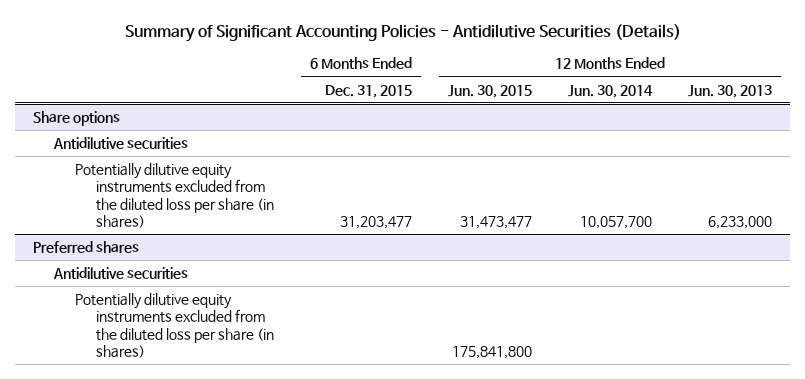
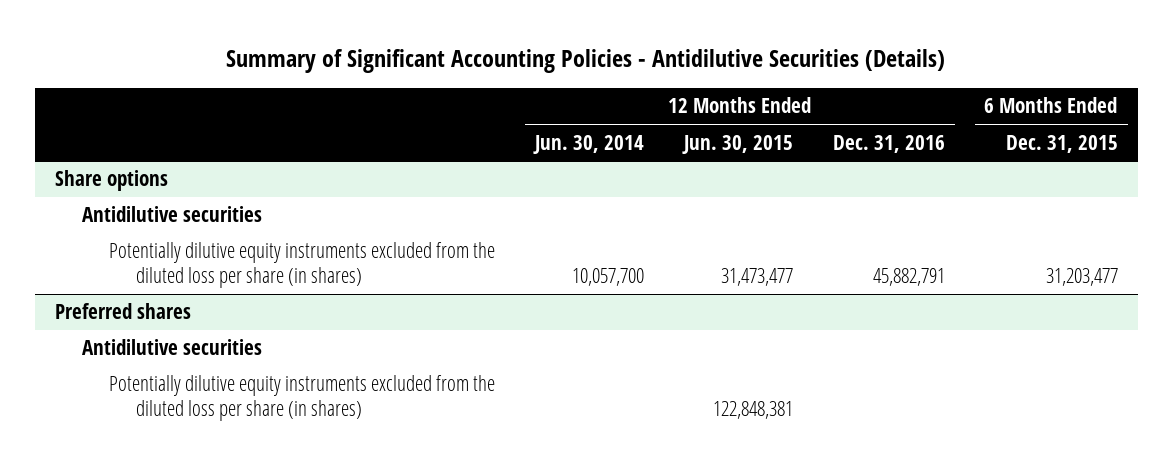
[688,84,773,98] Jun. 30, 2013 -> none
none -> [832,134,945,153] Dec. 31, 2016
[452,345,533,359] 175,841,800 -> [713,401,794,420] 122,848,381

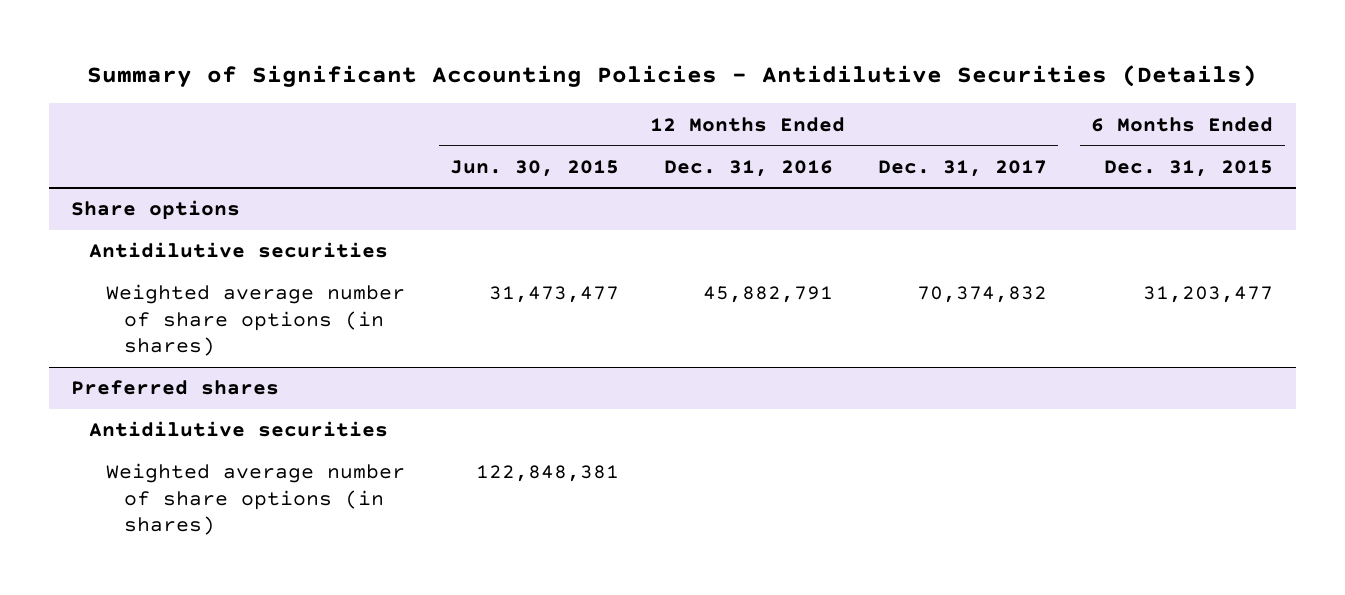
[533,134,645,154] Jun. 30, 2014 -> none
none -> [877,159,1047,177] Dec. 31, 2017
[109,242,496,289] Potentially dilutive equity instruments excluded from the diluted loss per share (in shares) -> [106,284,406,357] Weighted average number of share options (in shares)
[109,375,496,422] Potentially dilutive equity instruments excluded from the diluted loss per share (in shares) -> [106,463,406,536] Weighted average number of share options (in shares)

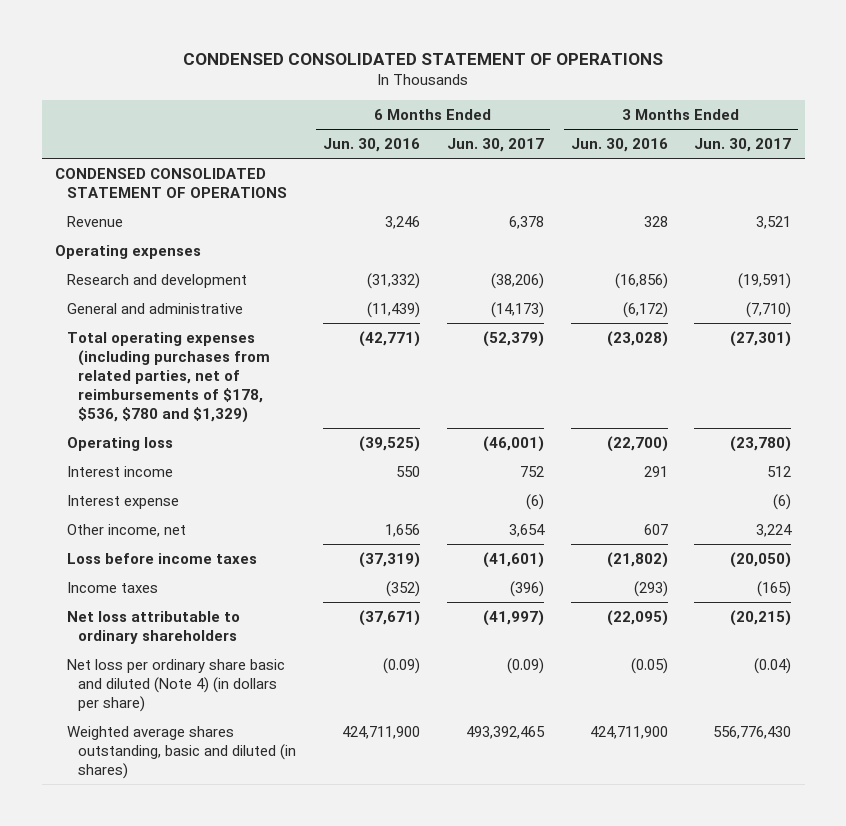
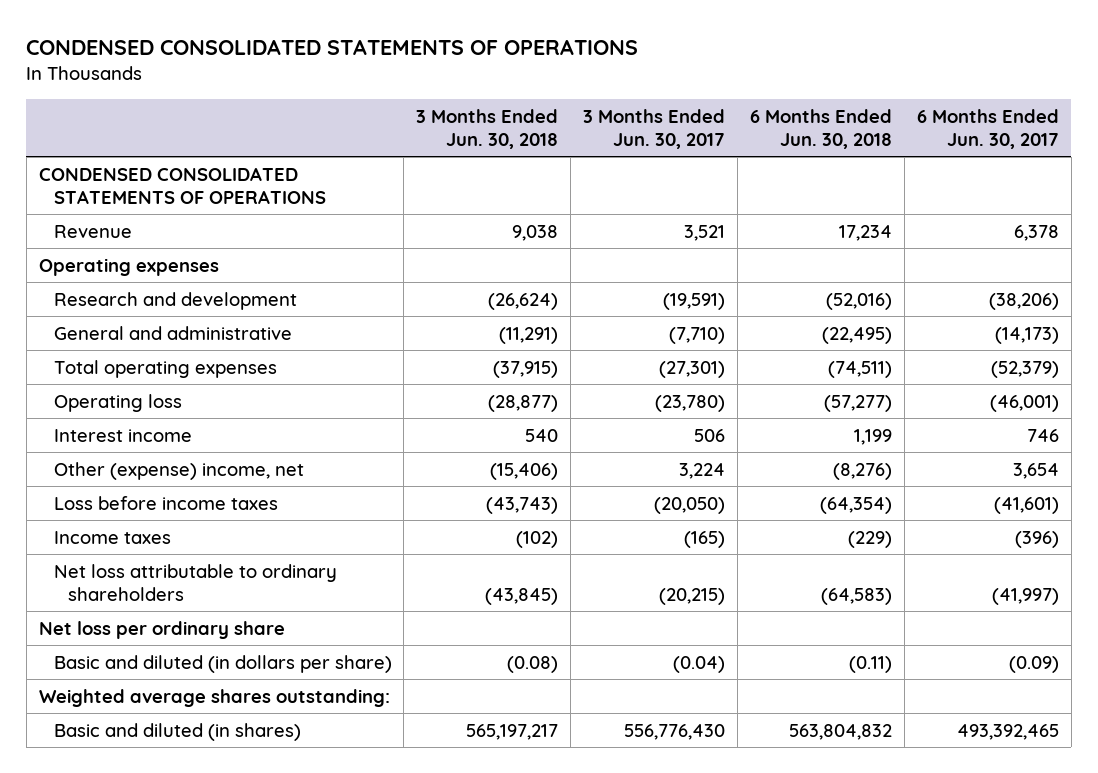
[183,52,664,65] CONDENSED CONSOLIDATED STATEMENT OF OPERATIONS -> [26,39,639,56] CONDENSED CONSOLIDATED STATEMENTS OF OPERATIONS
[323,138,421,153] Jun. 30, 2016 -> none
[570,138,668,153] Jun. 30, 2016 -> none
none -> [416,108,559,149] 3 Months Ended Jun. 30, 2018
none -> [750,108,893,149] 6 Months Ended Jun. 30, 2018
[54,167,287,198] CONDENSED CONSOLIDATED STATEMENT OF OPERATIONS -> [38,166,326,204] CONDENSED CONSOLIDATED STATEMENTS OF OPERATIONS
[66,331,271,424] Total operating expenses (including purchases from related parties, net of reimbursements of $178, $536, $780 and $1,329) -> [53,359,277,378] Total operating expenses
[66,494,179,509] Interest expense -> none
[519,465,544,477] 752 -> [1026,428,1059,442] 746
[767,465,792,477] 512 -> [694,428,726,442] 506
[66,523,186,537] Other income, net -> [53,461,304,480] Other (expense) income, net
none -> [38,620,285,639] Net loss per ordinary share
[66,658,285,713] Net loss per ordinary share basic and diluted (Note 4) (in dollars per share) -> [53,654,392,673] Basic and diluted (in dollars per share)
none -> [38,688,390,707] Weighted average shares outstanding:
[66,725,297,780] Weighted average shares outstanding, basic and diluted (in shares) -> [53,722,301,741] Basic and diluted (in shares)

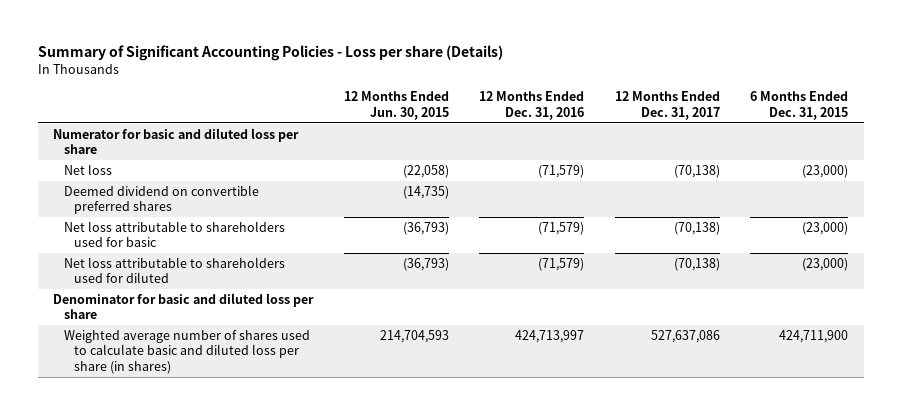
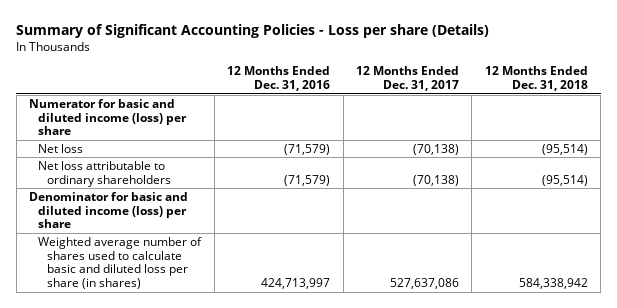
[343,91,449,120] 12 Months Ended Jun. 30, 2015 -> none
[750,91,849,120] 6 Months Ended Dec. 31, 2015 -> none
none -> [484,66,588,92] 12 Months Ended Dec. 31, 2018
[53,127,300,155] Numerator for basic and diluted loss per share -> [29,98,188,136] Numerator for basic and diluted income (loss) per share
[63,184,259,215] Deemed dividend on convertible preferred shares -> none
[63,256,285,284] Net loss attributable to shareholders used for diluted -> none
[63,220,285,248] Net loss attributable to shareholders used for basic -> [38,160,172,187] Net loss attributable to ordinary shareholders
[53,292,315,320] Denominator for basic and diluted loss per share -> [29,191,189,229] Denominator for basic and diluted income (loss) per share

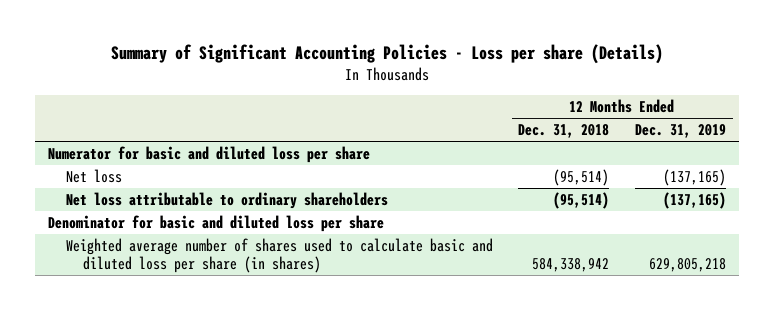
[227,66,331,92] 12 Months Ended Dec. 31, 2016 -> none
[356,66,460,92] 12 Months Ended Dec. 31, 2017 -> none
none -> [635,124,727,139] Dec. 31, 2019
[29,98,188,136] Numerator for basic and diluted income (loss) per share -> [47,145,370,163] Numerator for basic and diluted loss per share
[29,191,189,229] Denominator for basic and diluted income (loss) per share -> [47,214,384,232] Denominator for basic and diluted loss per share

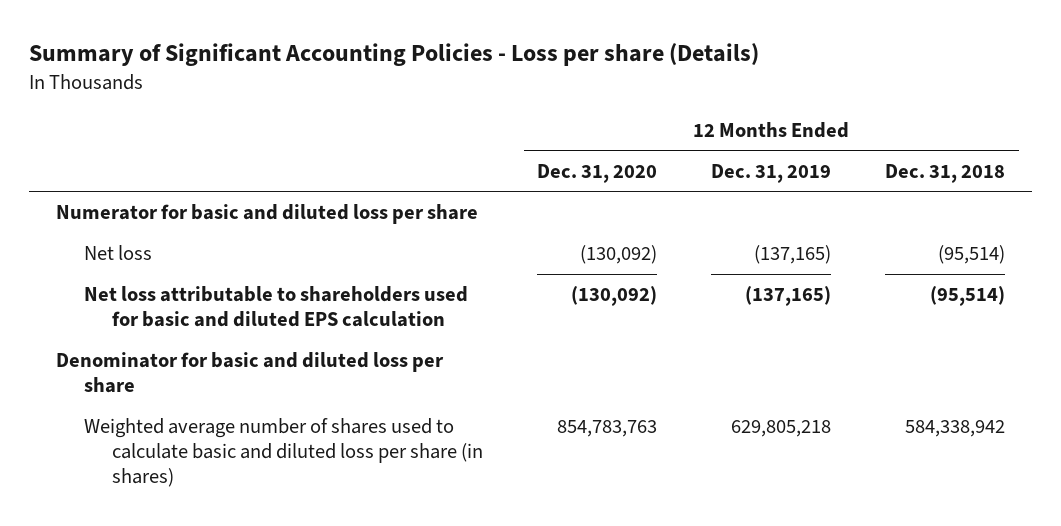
none -> [537,163,658,183] Dec. 31, 2020
[65,191,388,209] Net loss attributable to ordinary shareholders -> [84,286,469,328] Net loss attributable to shareholders used for basic and diluted EPS calculation

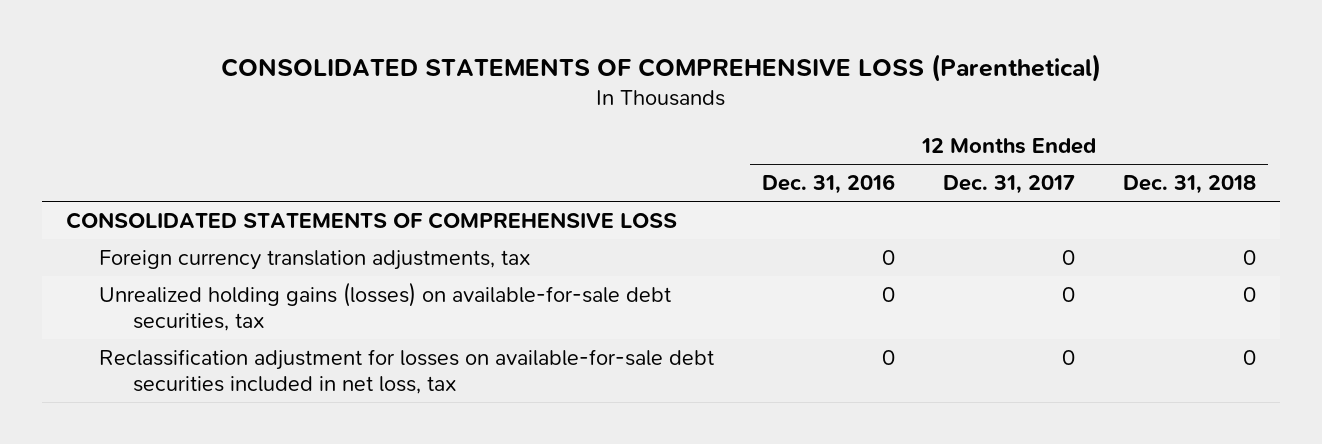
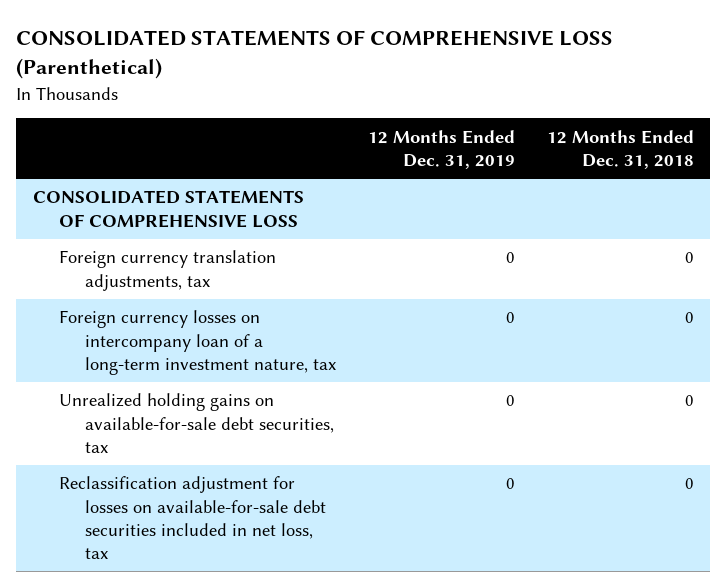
[762,174,896,195] Dec. 31, 2016 -> none
[943,175,1076,195] Dec. 31, 2017 -> none
none -> [367,129,515,169] 12 Months Ended Dec. 31, 2019
none -> [58,310,336,375] Foreign currency losses on intercompany loan of a long-term investment nature, tax
[99,281,672,332] Unrealized holding gains (losses) on available-for-sale debt securities, tax -> [58,393,334,453] Unrealized holding gains on available-for-sale debt securities, tax

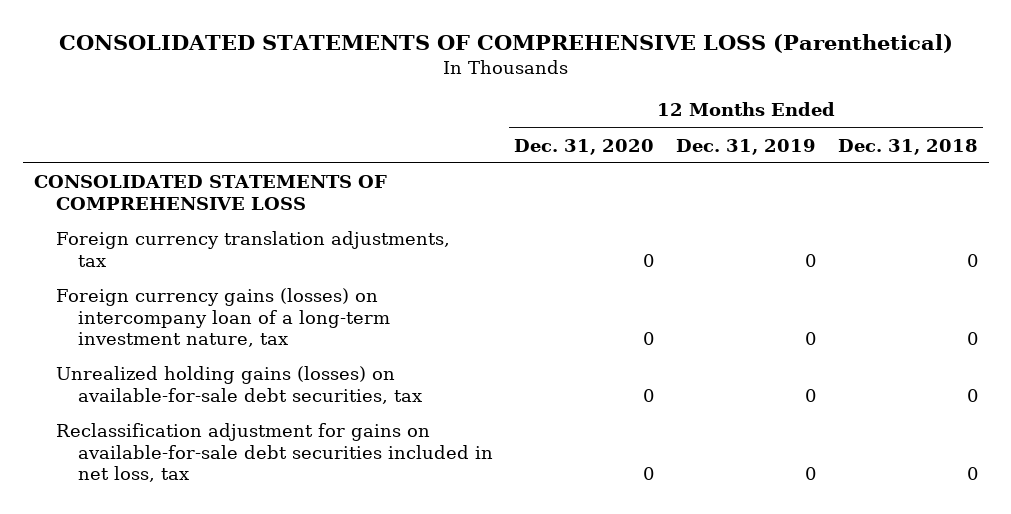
none -> [514,138,655,155] Dec. 31, 2020
[58,310,336,375] Foreign currency losses on intercompany loan of a long-term investment nature, tax -> [55,288,390,348] Foreign currency gains (losses) on intercompany loan of a long-term investment nature, tax
[58,393,334,453] Unrealized holding gains on available-for-sale debt securities, tax -> [55,366,422,404] Unrealized holding gains (losses) on available-for-sale debt securities, tax
[58,476,326,559] Reclassification adjustment for losses on available-for-sale debt securities included in net loss, tax -> [55,423,493,483] Reclassification adjustment for gains on available-for-sale debt securities included in net loss, tax

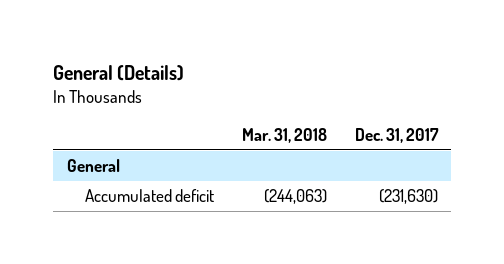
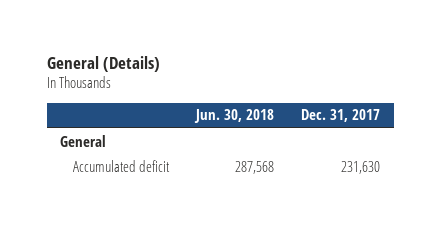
[241,128,327,144] Mar. 31, 2018 -> none
none -> [194,109,275,124] Jun. 30, 2018
[378,189,438,205] (231,630) -> [341,160,381,174] 231,630

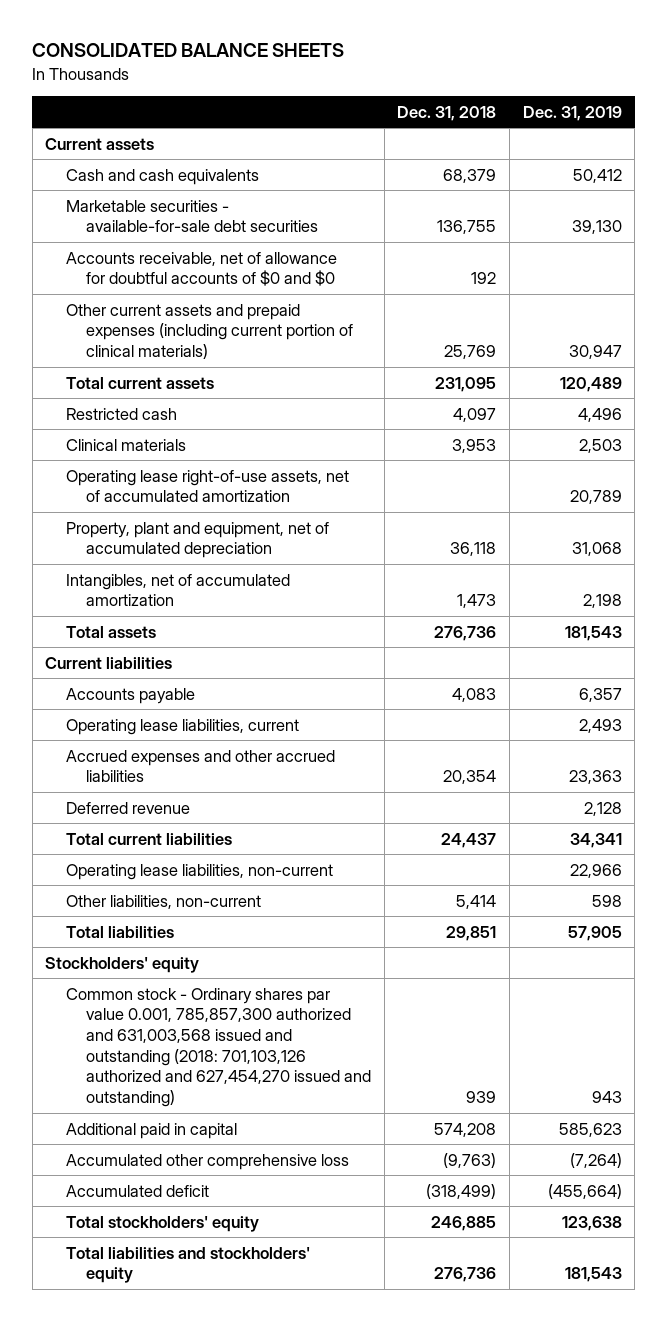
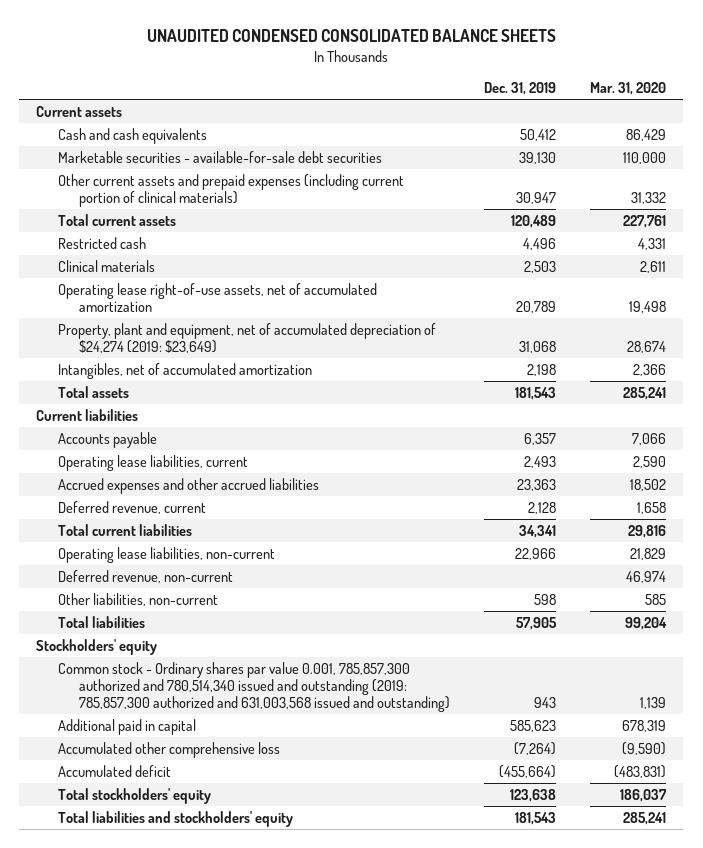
[32,43,345,58] CONSOLIDATED BALANCE SHEETS -> [147,29,557,43] UNAUDITED CONDENSED CONSOLIDATED BALANCE SHEETS
[397,105,497,121] Dec. 31, 2018 -> none
none -> [590,82,667,96] Mar. 31, 2020
[65,251,337,287] Accounts receivable, net of allowance for doubtful accounts of $0 and $0 -> none
[65,521,329,559] Property, plant and equipment, net of accumulated depreciation -> [57,322,436,353] Property, plant and equipment, net of accumulated depreciation of $24,274 (2019: $23,649)
[65,801,190,814] Deferred revenue -> [57,500,206,514] Deferred revenue, current
none -> [57,569,233,583] Deferred revenue, non-current
[65,987,372,1108] Common stock - Ordinary shares par value 0.001, 785,857,300 authorized and 631,003,568 issued and outstanding (2018: 701,103,126 authorized and 627,454,270 issued and outstanding) -> [57,661,451,712] Common stock - Ordinary shares par value 0.001, 785,857,300 authorized and 780,514,340 issued and outstanding (2019: 785,857,300 authorized and 631,003,568 issued and outstanding)

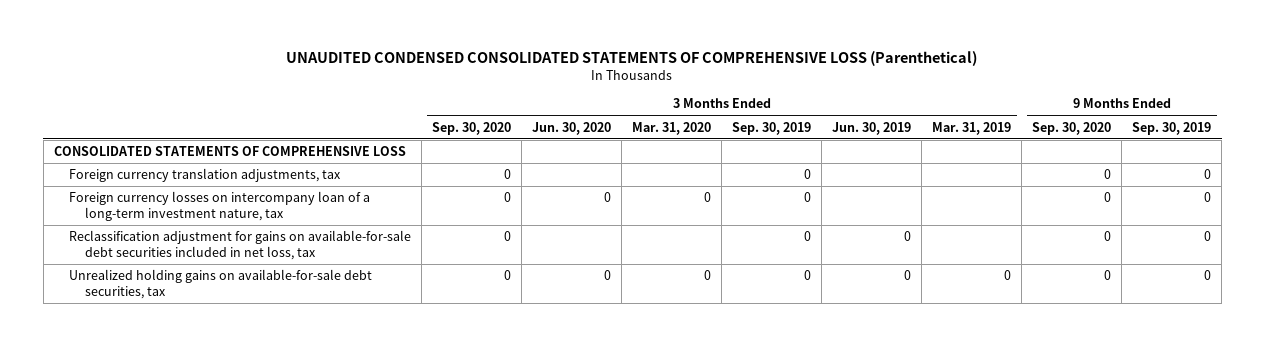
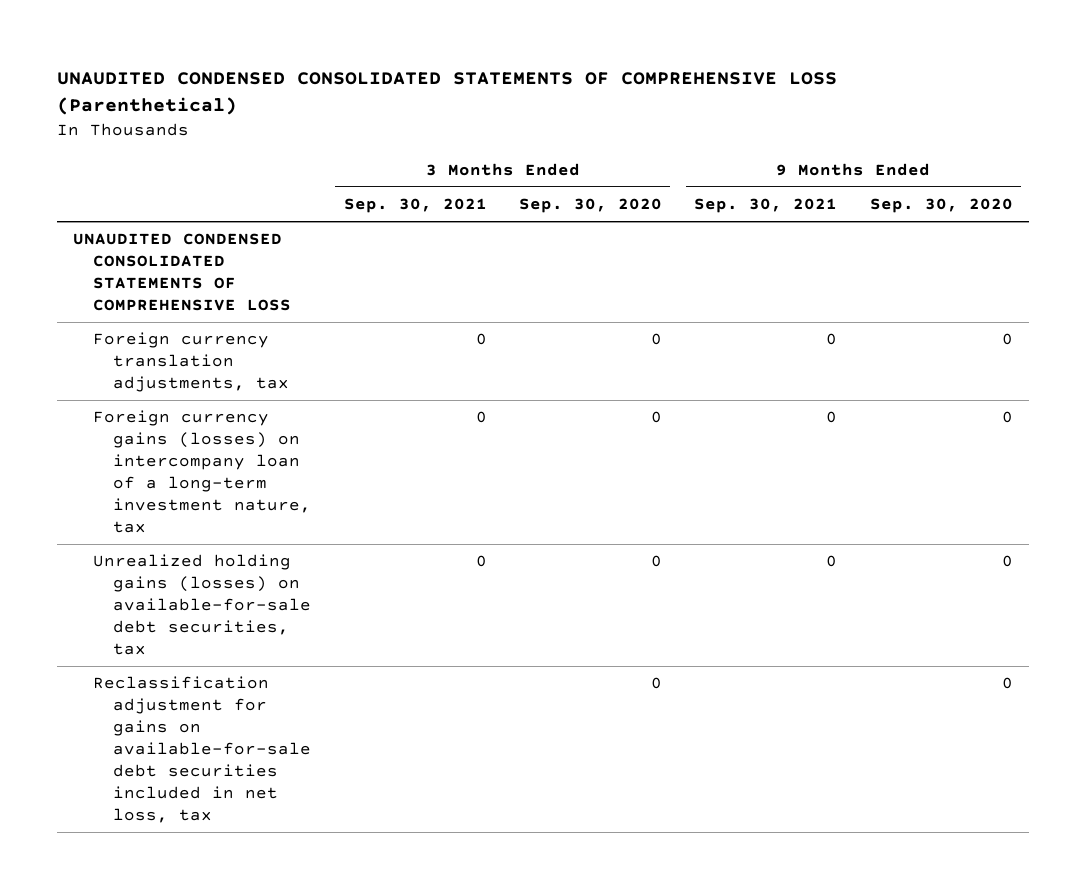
[532,121,612,135] Jun. 30, 2020 -> none
[632,121,712,135] Mar. 31, 2020 -> none
[732,121,812,135] Sep. 30, 2019 -> none
[832,121,912,135] Jun. 30, 2019 -> none
[932,121,1012,135] Mar. 31, 2019 -> none
[1132,121,1212,135] Sep. 30, 2019 -> none
none -> [343,198,487,214] Sep. 30, 2021
none -> [694,198,838,214] Sep. 30, 2021
[53,146,406,157] CONSOLIDATED STATEMENTS OF COMPREHENSIVE LOSS -> [73,233,292,312] UNAUDITED CONDENSED CONSOLIDATED STATEMENTS OF COMPREHENSIVE LOSS
[69,191,371,222] Foreign currency losses on intercompany loan of a long-term investment nature, tax -> [93,410,312,534] Foreign currency gains (losses) on intercompany loan of a long-term investment nature, tax
none -> [93,554,312,656] Unrealized holding gains (losses) on available-for-sale debt securities, tax
[69,269,373,300] Unrealized holding gains on available-for-sale debt securities, tax -> none

